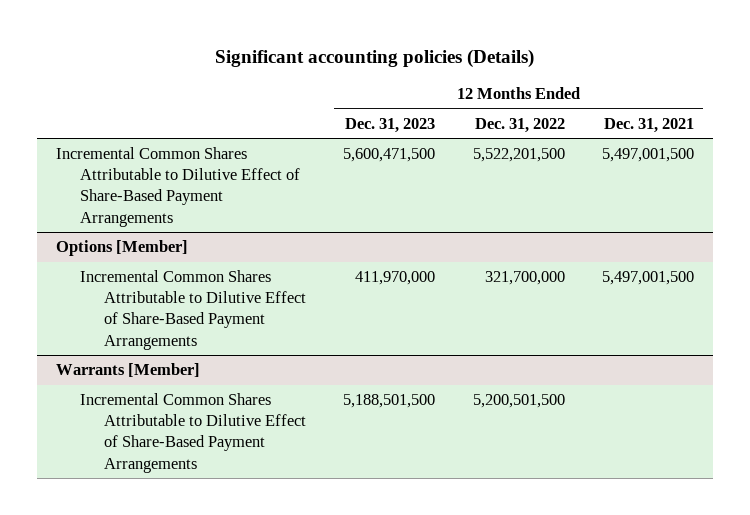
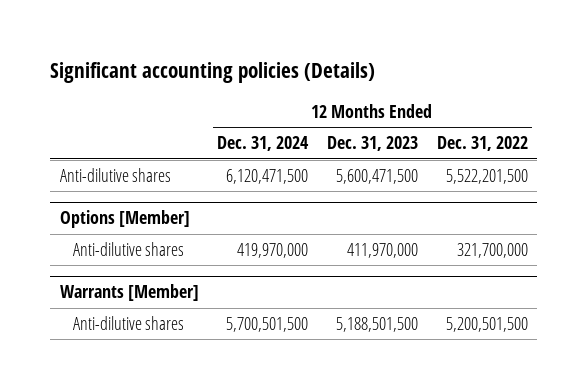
[604,117,695,133] Dec. 31, 2021 -> none
none -> [217,136,310,152] Dec. 31, 2024
[55,147,300,227] Incremental Common Shares Attributable to Dilutive Effect of Share-Based Payment Arrangements -> [59,168,171,183] Anti-dilutive shares
[79,270,306,350] Incremental Common Shares Attributable to Dilutive Effect of Share-Based Payment Arrangements -> [73,242,185,257] Anti-dilutive shares
[79,393,306,473] Incremental Common Shares Attributable to Dilutive Effect of Share-Based Payment Arrangements -> [73,316,185,331] Anti-dilutive shares

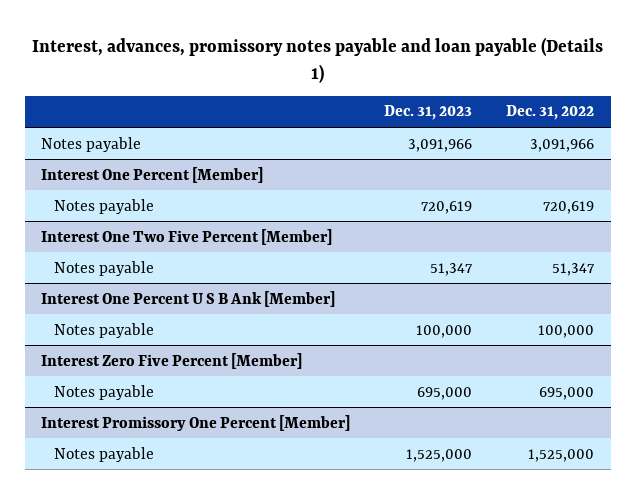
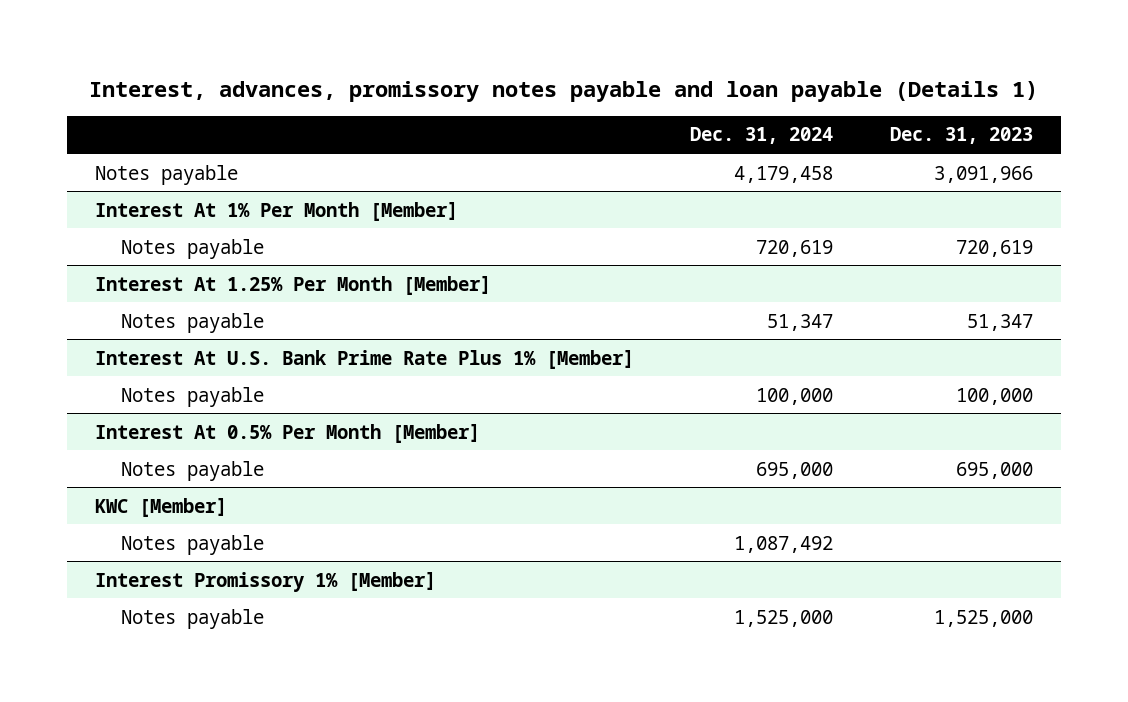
[505,105,594,121] Dec. 31, 2022 -> none
none -> [690,127,834,145] Dec. 31, 2024
[41,166,264,183] Interest One Percent [Member] -> [95,201,459,221] Interest At 1% Per Month [Member]
[41,228,333,245] Interest One Two Five Percent [Member] -> [95,275,492,295] Interest At 1.25% Per Month [Member]
[41,290,336,307] Interest One Percent U S B Ank [Member] -> [95,349,635,369] Interest At U.S. Bank Prime Rate Plus 1% [Member]
[41,352,303,369] Interest Zero Five Percent [Member] -> [95,423,481,443] Interest At 0.5% Per Month [Member]
none -> [95,497,228,517] KWC [Member]
none -> [121,534,265,555] Notes payable
[41,414,351,431] Interest Promissory One Percent [Member] -> [95,571,437,592] Interest Promissory 1% [Member]

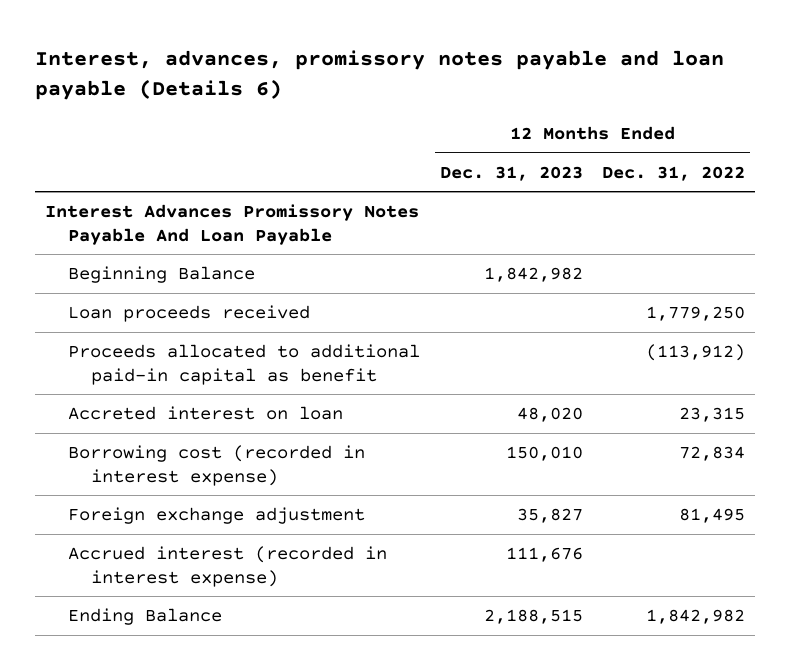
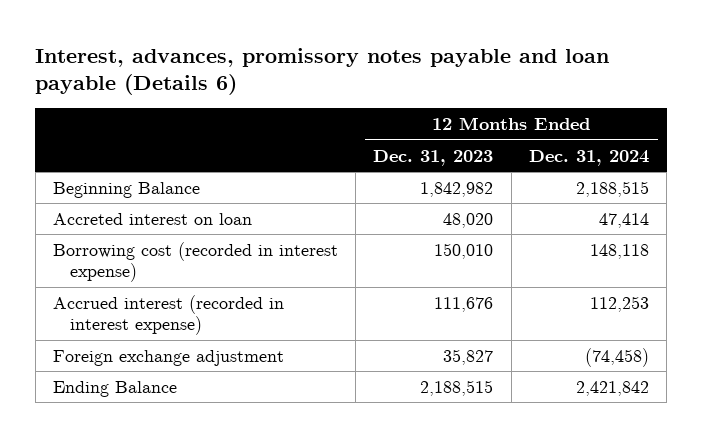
[602,165,746,181] Dec. 31, 2022 -> none
none -> [529,149,650,166] Dec. 31, 2024
[45,204,420,245] Interest Advances Promissory Notes Payable And Loan Payable -> none
[68,305,311,323] Loan proceeds received -> none
[68,344,421,385] Proceeds allocated to additional paid-in capital as benefit -> none
[68,507,366,525] Foreign exchange adjustment -> [52,349,284,366] Foreign exchange adjustment

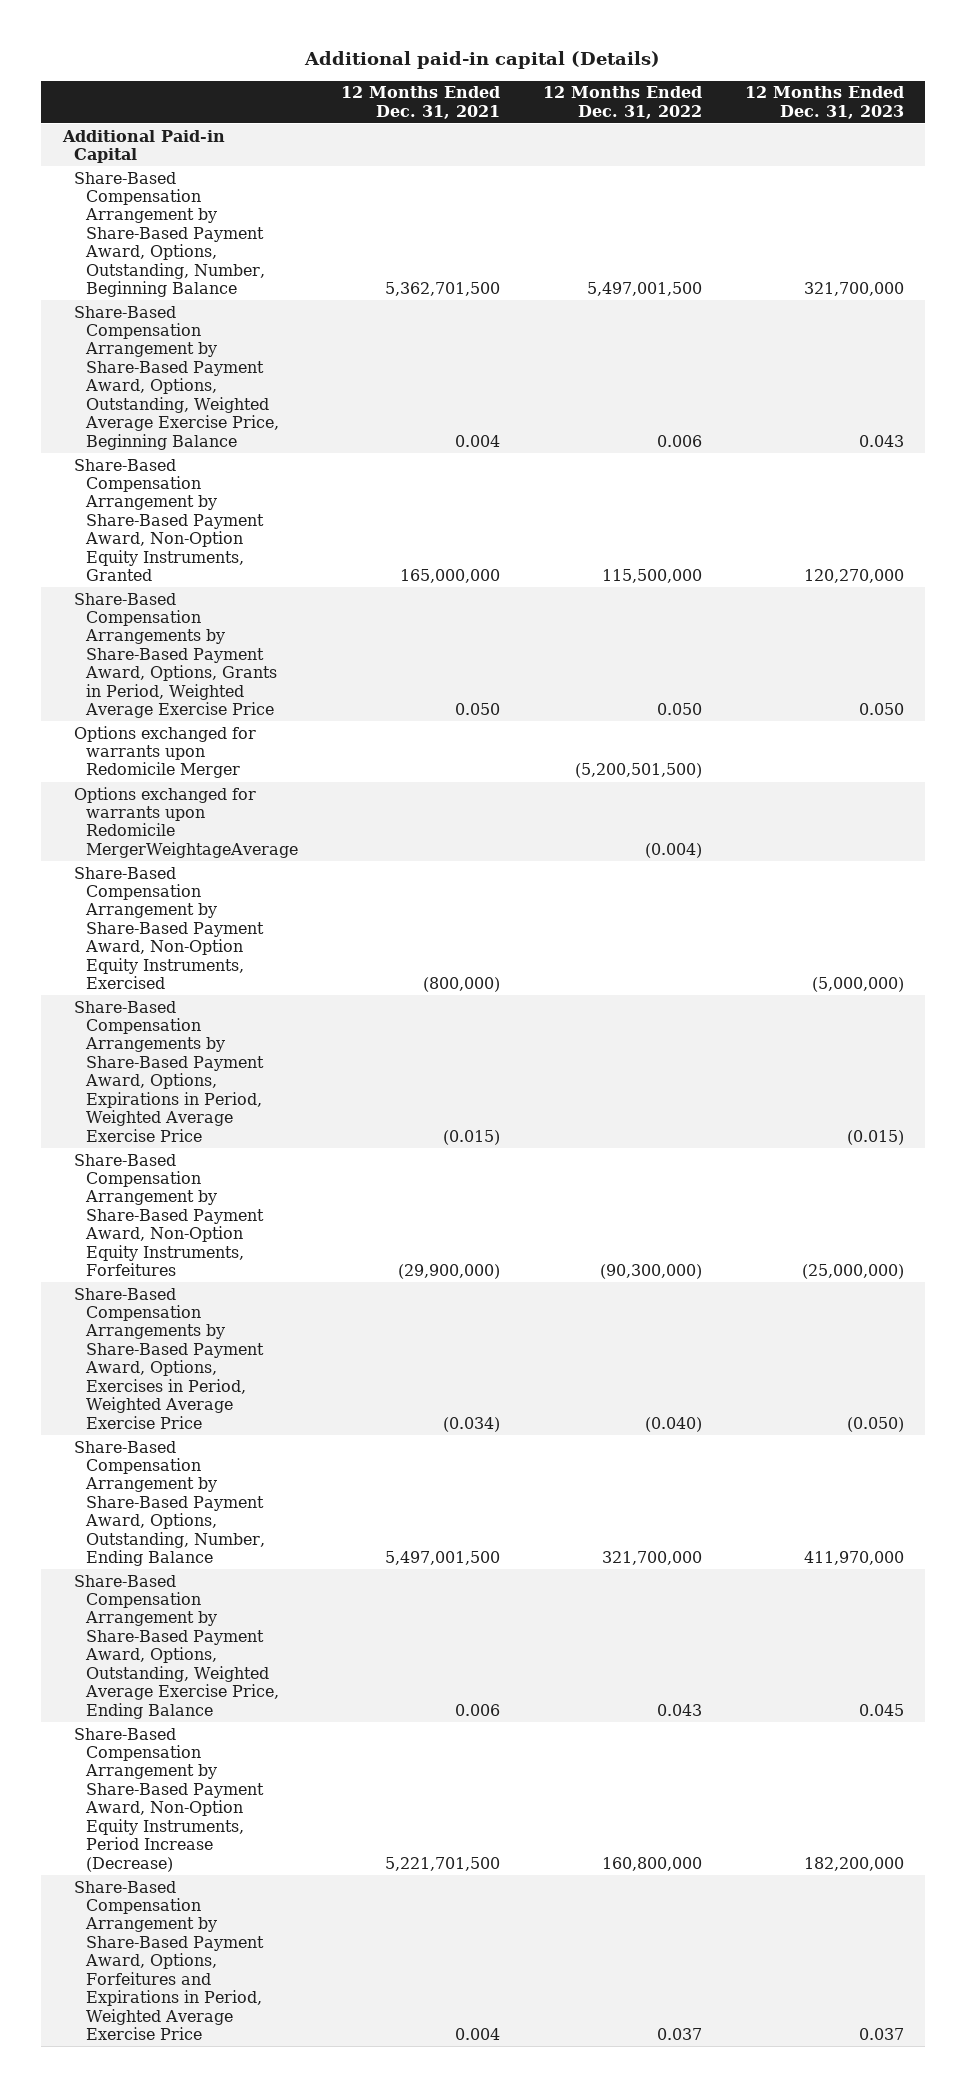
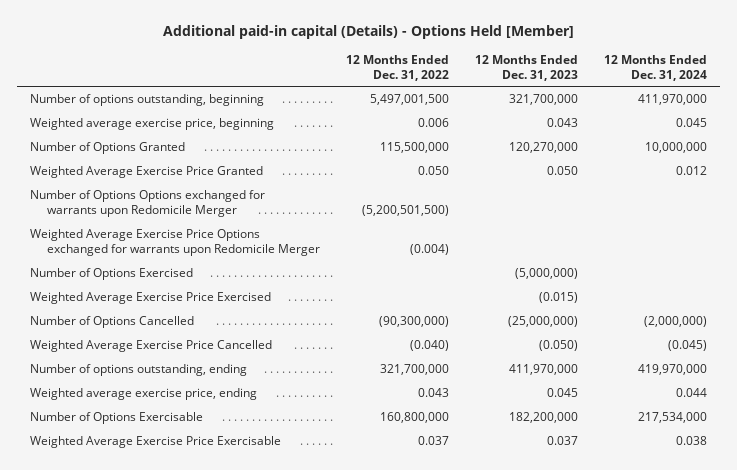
[304,51,661,70] Additional paid-in capital (Details) -> [162,24,574,39] Additional paid-in capital (Details) - Options Held [Member]
[340,86,500,119] 12 Months Ended Dec. 31, 2021 -> none
none -> [604,54,708,81] 12 Months Ended Dec. 31, 2024
[61,129,225,163] Additional Paid-in Capital -> none
[74,171,266,298] Share-Based Compensation Arrangement by Share-Based Payment Award, Options, Outstanding, Number, Beginning Balance -> [30,94,265,107] Number of options outstanding, beginning
[74,305,280,450] Share-Based Compensation Arrangement by Share-Based Payment Award, Options, Outstanding, Weighted Average Exercise Price, Beginning Balance -> [30,118,275,131] Weighted average exercise price, beginning
[74,458,265,582] Share-Based Compensation Arrangement by Share-Based Payment Award, Non-Option Equity Instruments, Granted -> [30,142,186,155] Number of Options Granted
[74,592,278,719] Share-Based Compensation Arrangements by Share-Based Payment Award, Options, Grants in Period, Weighted Average Exercise Price -> [30,166,264,179] Weighted Average Exercise Price Granted
[74,725,257,779] Options exchanged for warrants upon Redomicile Merger -> [30,190,266,218] Number of Options Options exchanged for warrants upon Redomicile Merger
[74,786,299,858] Options exchanged for warrants upon Redomicile MergerWeightageAverage -> [30,229,320,257] Weighted Average Exercise Price Options exchanged for warrants upon Redomicile Merger
[74,866,265,990] Share-Based Compensation Arrangement by Share-Based Payment Award, Non-Option Equity Instruments, Exercised -> [30,268,194,281] Number of Options Exercised
[74,1000,265,1142] Share-Based Compensation Arrangements by Share-Based Payment Award, Options, Expirations in Period, Weighted Average Exercise Price -> [30,292,272,305] Weighted Average Exercise Price Exercised
[74,1153,265,1277] Share-Based Compensation Arrangement by Share-Based Payment Award, Non-Option Equity Instruments, Forfeitures -> [30,316,195,329] Number of Options Cancelled
[74,1287,265,1429] Share-Based Compensation Arrangements by Share-Based Payment Award, Options, Exercises in Period, Weighted Average Exercise Price -> [30,340,273,353] Weighted Average Exercise Price Cancelled
[74,1440,266,1567] Share-Based Compensation Arrangement by Share-Based Payment Award, Options, Outstanding, Number, Ending Balance -> [30,364,248,377] Number of options outstanding, ending
[74,1574,280,1719] Share-Based Compensation Arrangement by Share-Based Payment Award, Options, Outstanding, Weighted Average Exercise Price, Ending Balance -> [30,388,258,401] Weighted average exercise price, ending
[74,1727,265,1872] Share-Based Compensation Arrangement by Share-Based Payment Award, Non-Option Equity Instruments, Period Increase (Decrease) -> [30,412,204,425] Number of Options Exercisable
[74,1880,265,2041] Share-Based Compensation Arrangement by Share-Based Payment Award, Options, Forfeitures and Expirations in Period, Weighted Average Exercise Price -> [30,436,282,449] Weighted Average Exercise Price Exercisable

